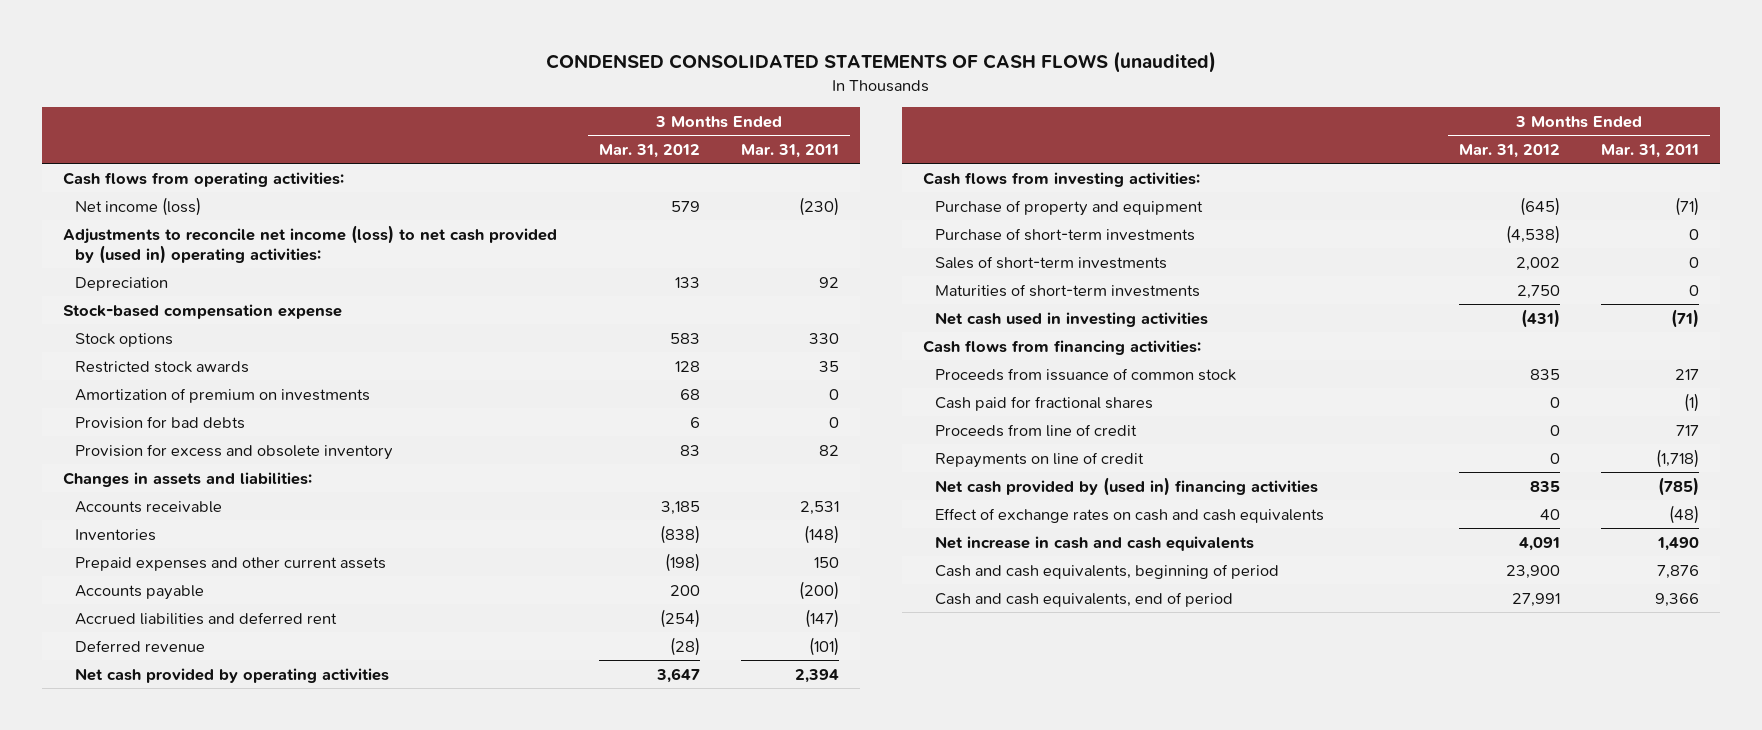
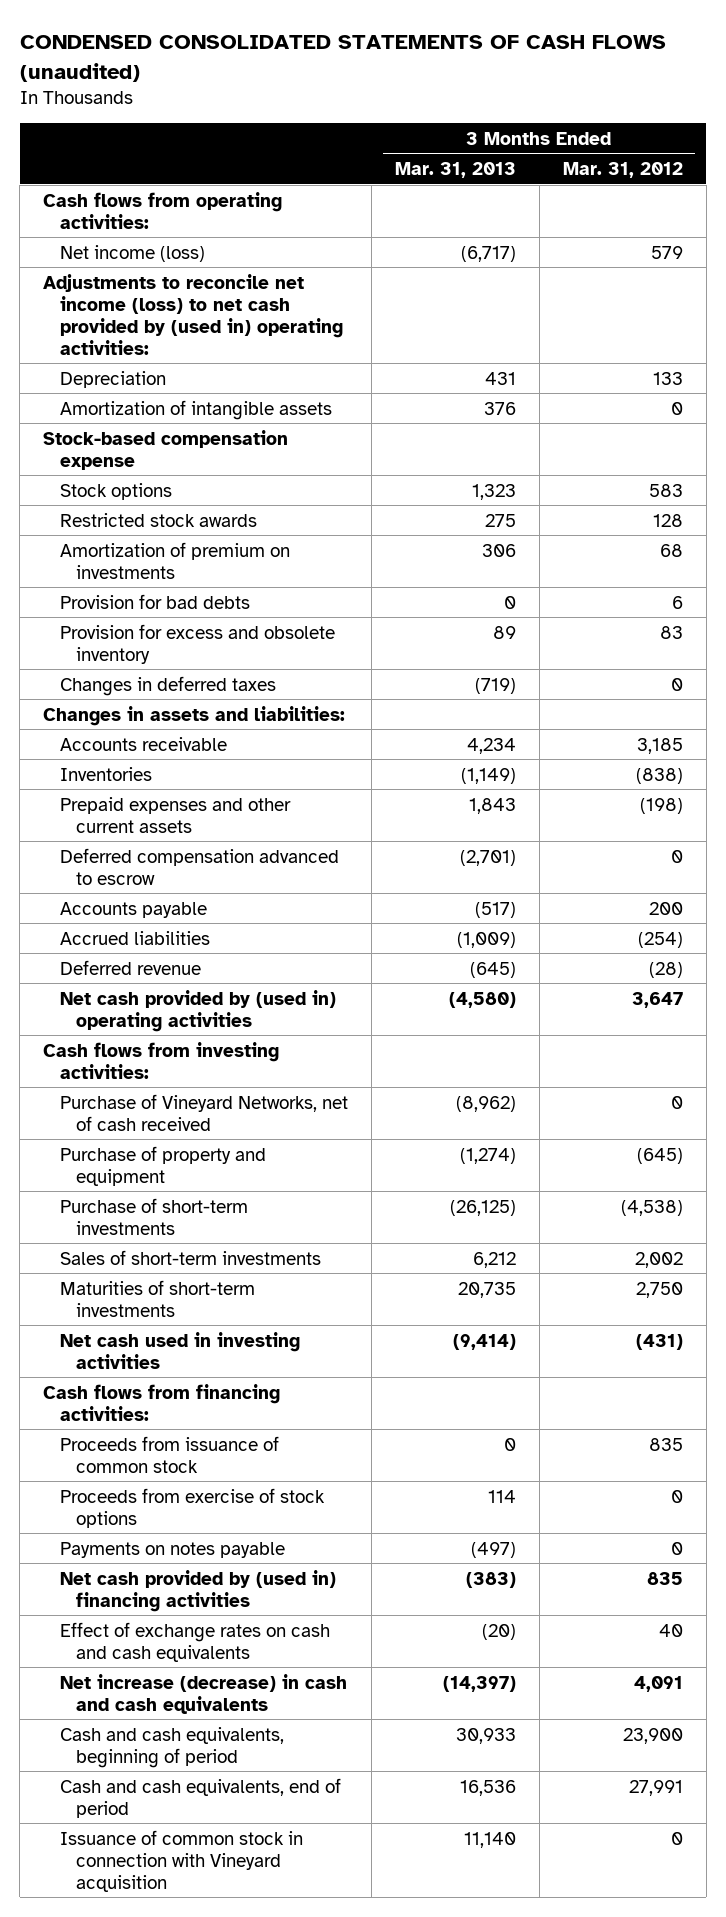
[741,144,840,159] Mar. 31, 2011 -> none
none -> [394,162,516,179] Mar. 31, 2013
none -> [59,399,332,420] Amortization of intangible assets
none -> [59,675,276,696] Changes in deferred taxes
none -> [59,847,339,885] Deferred compensation advanced to escrow
[75,611,338,625] Accrued liabilities and deferred rent -> [59,930,210,945] Accrued liabilities
[75,667,390,683] Net cash provided by operating activities -> [59,989,336,1032] Net cash provided by (used in) operating activities
none -> [59,1093,348,1131] Purchase of Vineyard Networks, net of cash received
[935,395,1154,411] Cash paid for fractional shares -> none
[935,423,1138,437] Proceeds from line of credit -> none
[935,451,1145,468] Repayments on line of credit -> none
none -> [59,1487,325,1528] Proceeds from exercise of stock options
none -> [59,1541,285,1558] Payments on notes payable
[935,535,1255,551] Net increase in cash and cash equivalents -> [59,1673,347,1714] Net increase (decrease) in cash and cash equivalents
none -> [59,1829,303,1892] Issuance of common stock in connection with Vineyard acquisition

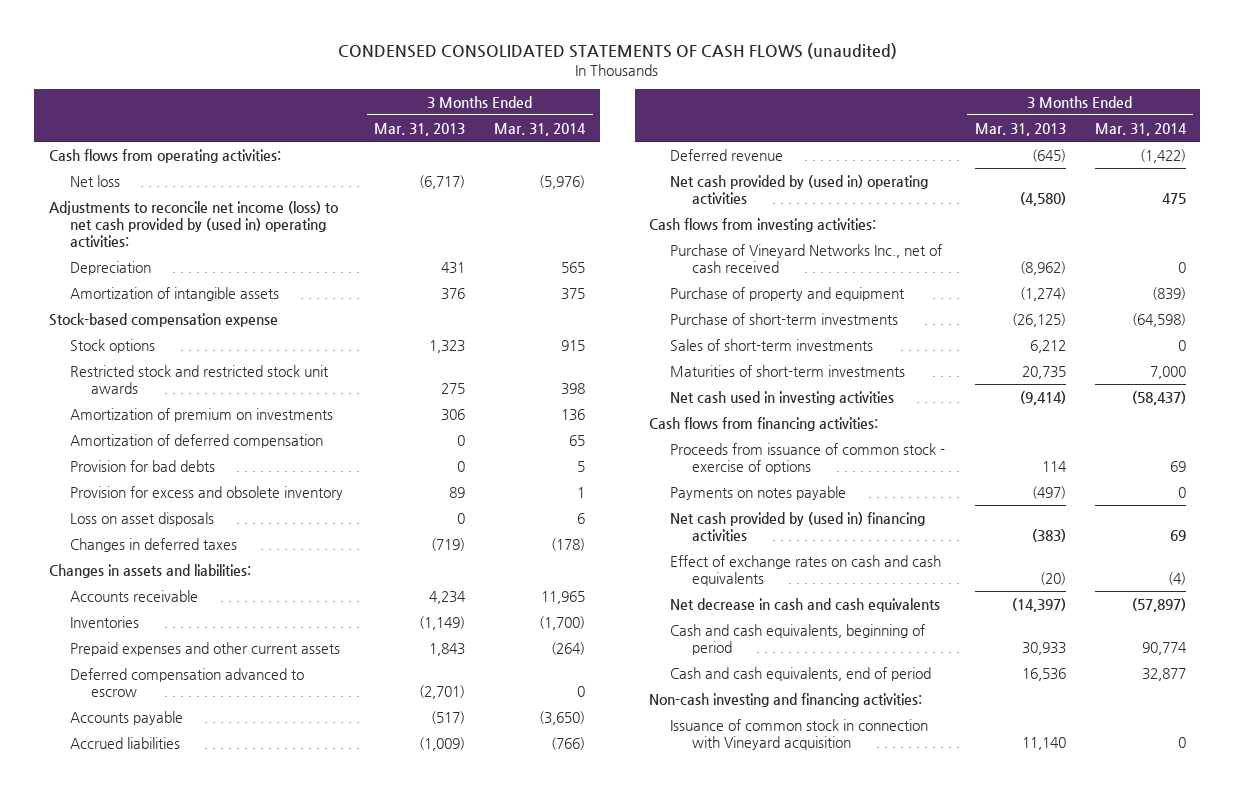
[562,162,683,179] Mar. 31, 2012 -> none
none -> [494,122,587,136] Mar. 31, 2014
[59,244,205,262] Net income (loss) -> [70,174,121,187] Net loss
[59,512,257,527] Restricted stock awards -> [70,364,330,394] Restricted stock and restricted stock unit awards
none -> [70,433,324,448] Amortization of deferred compensation
none -> [70,511,215,526] Loss on asset disposals
[59,1093,348,1131] Purchase of Vineyard Networks, net of cash received -> [670,243,943,273] Purchase of Vineyard Networks Inc., net of cash received
[59,1435,279,1473] Proceeds from issuance of common stock -> none
[59,1487,325,1528] Proceeds from exercise of stock options -> [670,442,946,474] Proceeds from issuance of common stock - exercise of options
[59,1673,347,1714] Net increase (decrease) in cash and cash equivalents -> [670,597,941,612] Net decrease in cash and cash equivalents
none -> [649,692,923,707] Non-cash investing and financing activities:

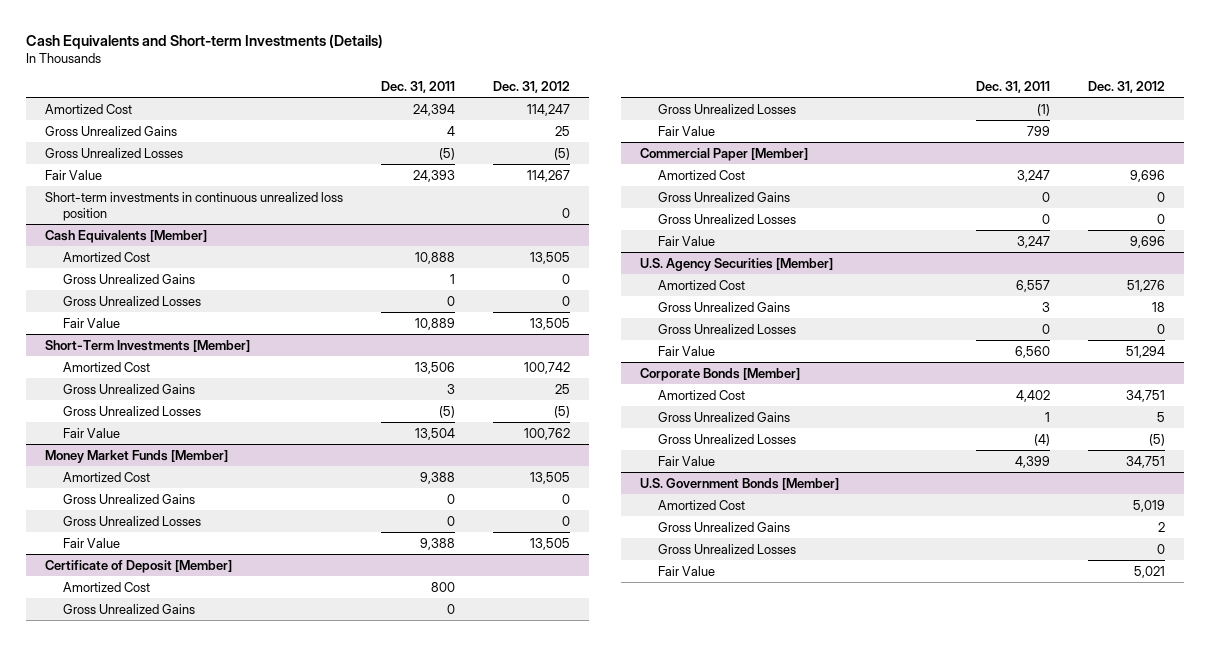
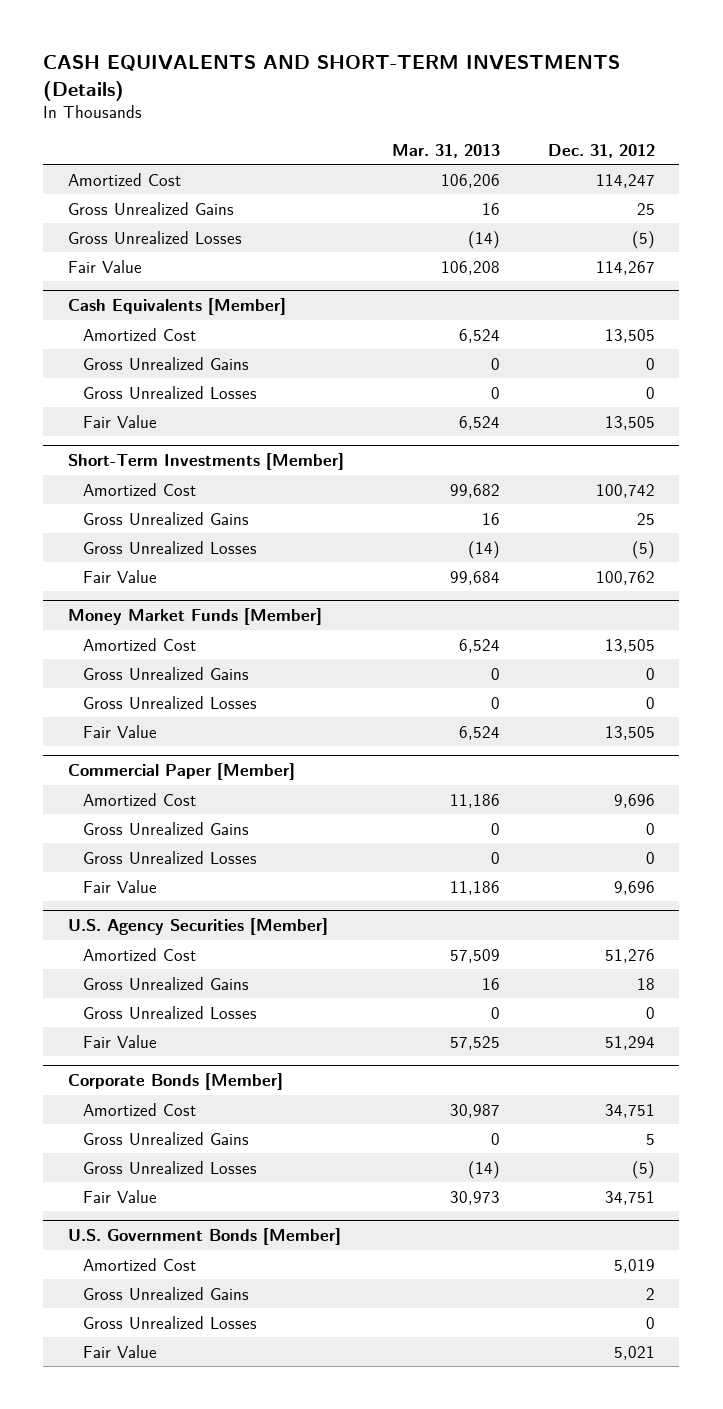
[25,33,383,49] Cash Equivalents and Short-term Investments (Details) -> [43,55,621,101] CASH EQUIVALENTS AND SHORT-TERM INVESTMENTS (Details)
[380,81,455,94] Dec. 31, 2011 -> none
none -> [391,143,500,158] Mar. 31, 2013
[44,191,343,221] Short-term investments in continuous unrealized loss position -> none
[44,559,232,573] Certificate of Deposit [Member] -> none
[62,581,150,592] Amortized Cost -> none
[62,603,195,614] Gross Unrealized Gains -> none
[657,103,796,114] Gross Unrealized Losses -> none
[657,125,715,136] Fair Value -> none

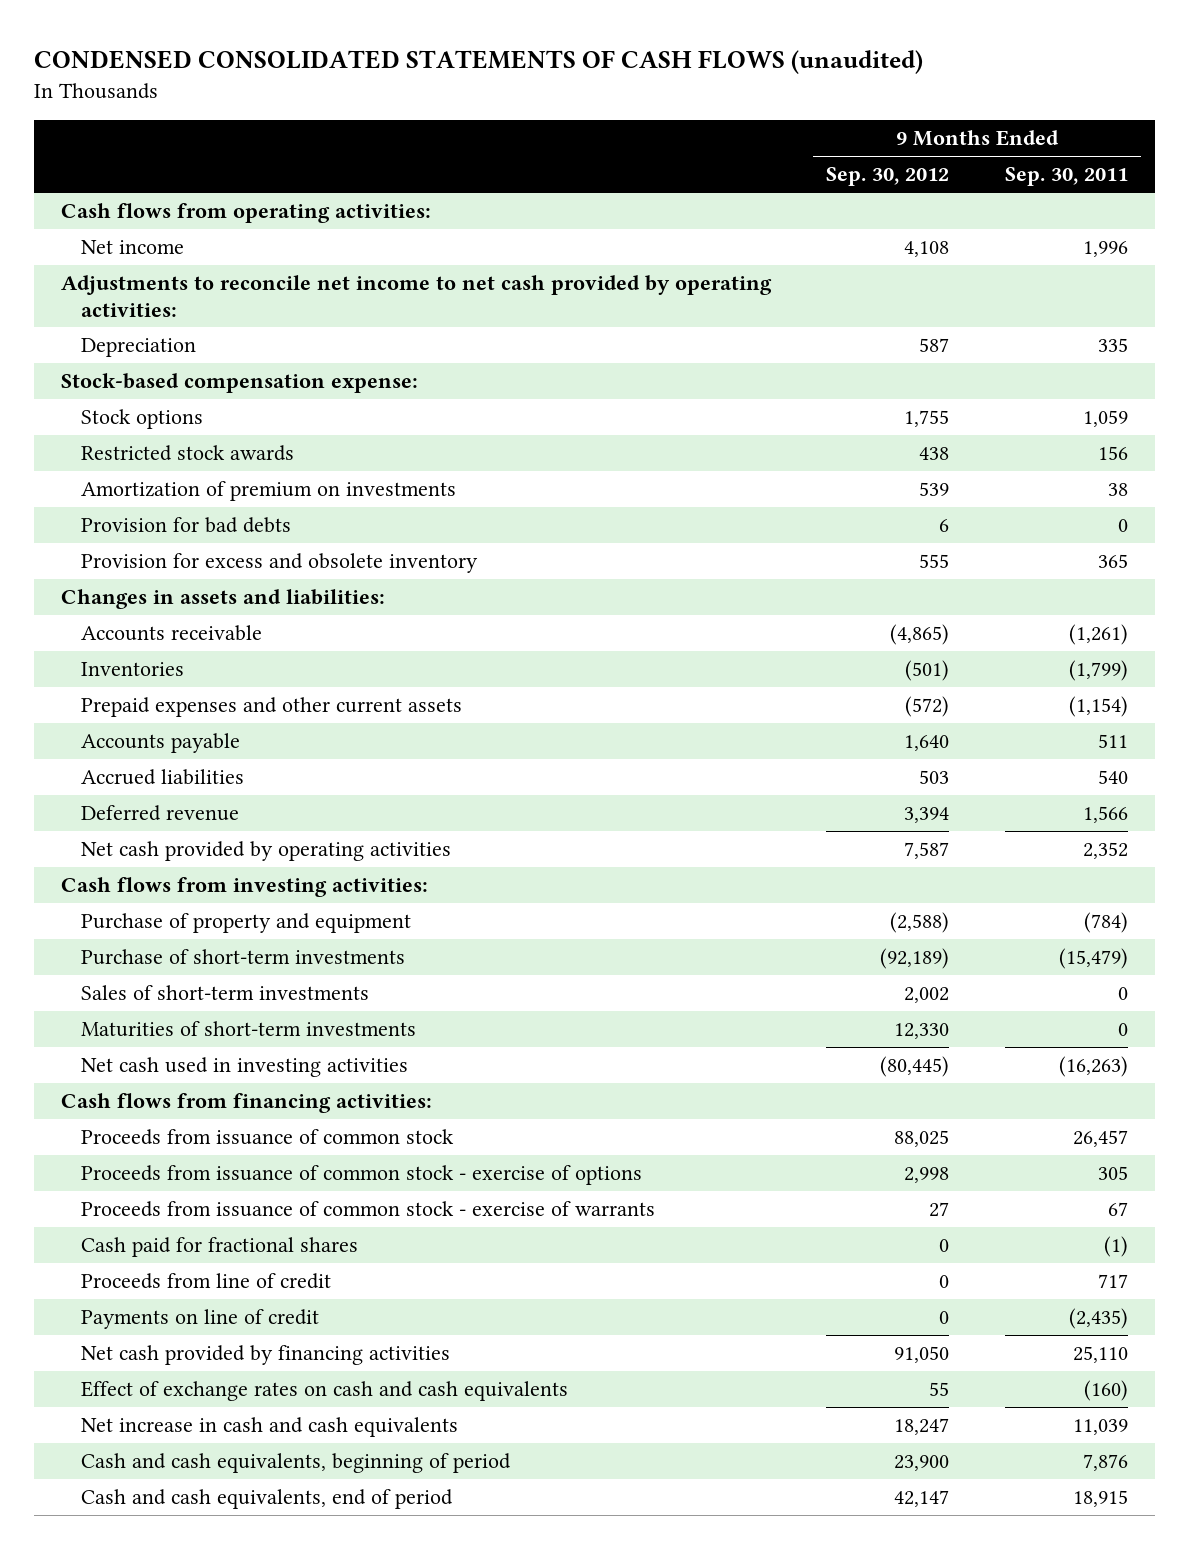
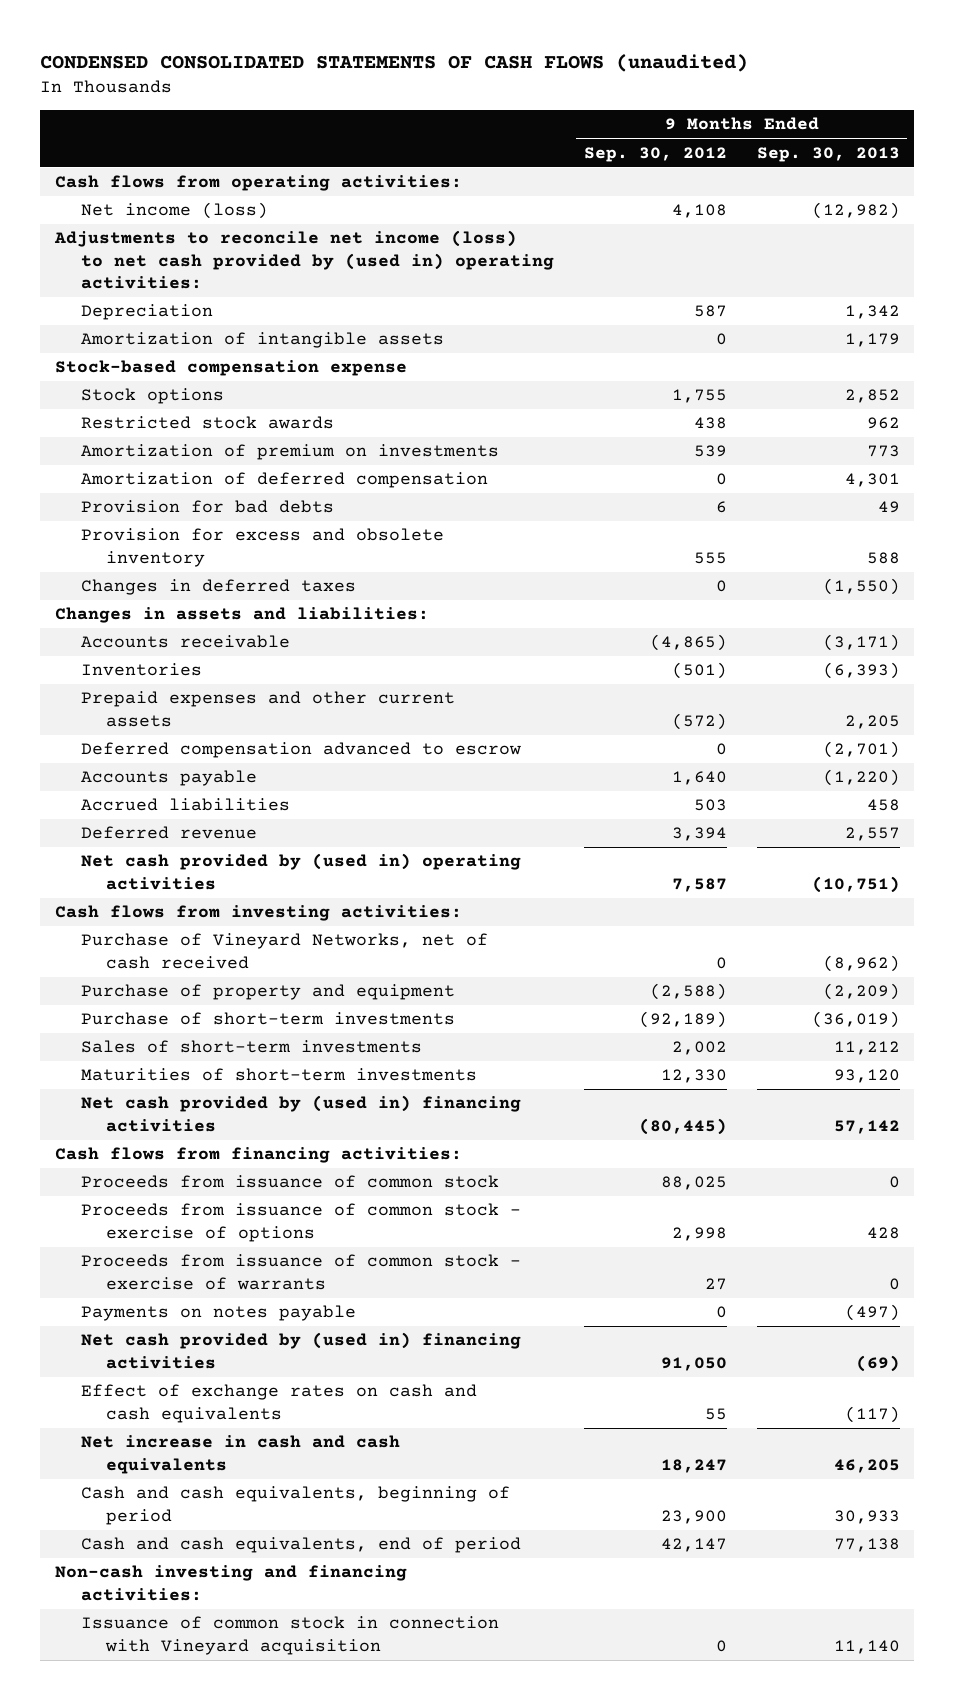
[1004,167,1128,187] Sep. 30, 2011 -> none
none -> [756,146,900,162] Sep. 30, 2013
[81,240,185,255] Net income -> [80,202,268,220] Net income (loss)
[61,275,773,317] Adjustments to reconcile net income to net cash provided by operating activities: -> [54,230,554,290] Adjustments to reconcile net income (loss) to net cash provided by (used in) operating activities:
none -> [80,332,444,349] Amortization of intangible assets
[61,373,419,394] Stock-based compensation expense: -> [55,360,408,377] Stock-based compensation expense
none -> [80,472,488,489] Amortization of deferred compensation
none -> [80,579,356,596] Changes in deferred taxes
none -> [80,742,521,759] Deferred compensation advanced to escrow
[81,841,452,862] Net cash provided by operating activities -> [80,853,521,890] Net cash provided by (used in) operating activities
none -> [80,933,488,969] Purchase of Vineyard Networks, net of cash received
[81,1057,409,1078] Net cash used in investing activities -> [80,1095,521,1132] Net cash provided by (used in) financing activities
[81,1237,359,1258] Cash paid for fractional shares -> none
[81,1273,332,1290] Proceeds from line of credit -> none
[81,1309,320,1330] Payments on line of credit -> none
none -> [80,1305,356,1322] Payments on notes payable
[81,1345,451,1366] Net cash provided by financing activities -> [80,1332,521,1369] Net cash provided by (used in) financing activities
none -> [55,1565,408,1601] Non-cash investing and financing activities:
none -> [80,1616,499,1655] Issuance of common stock in connection with Vineyard acquisition

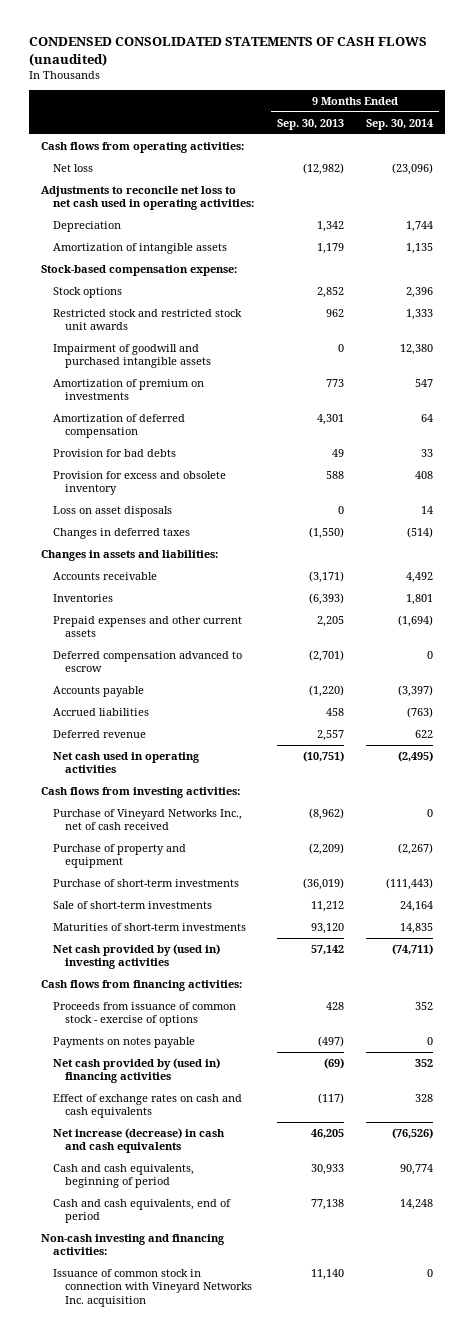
[583,146,727,162] Sep. 30, 2012 -> none
none -> [366,118,434,130] Sep. 30, 2014
[80,202,268,220] Net income (loss) -> [52,163,93,172] Net loss
[54,230,554,290] Adjustments to reconcile net income (loss) to net cash provided by (used in) operating activities: -> [40,185,254,211] Adjustments to reconcile net loss to net cash used in operating activities:
[55,360,408,377] Stock-based compensation expense -> [40,264,237,276] Stock-based compensation expense:
[80,416,334,430] Restricted stock awards -> [52,308,242,331] Restricted stock and restricted stock unit awards
none -> [52,343,212,369] Impairment of goodwill and purchased intangible assets
none -> [52,505,172,517] Loss on asset disposals
[80,853,521,890] Net cash provided by (used in) operating activities -> [52,751,200,774] Net cash used in operating activities
[80,933,488,969] Purchase of Vineyard Networks, net of cash received -> [52,808,242,831] Purchase of Vineyard Networks Inc., net of cash received
[80,1040,422,1054] Sales of short-term investments -> [52,900,212,909] Sale of short-term investments
[80,1095,521,1132] Net cash provided by (used in) financing activities -> [52,943,220,970] Net cash provided by (used in) investing activities
[80,1175,499,1189] Proceeds from issuance of common stock -> none
[80,1254,521,1290] Proceeds from issuance of common stock - exercise of warrants -> none
[80,1435,400,1474] Net increase in cash and cash equivalents -> [52,1127,225,1154] Net increase (decrease) in cash and cash equivalents
[80,1616,499,1655] Issuance of common stock in connection with Vineyard acquisition -> [52,1268,253,1308] Issuance of common stock in connection with Vineyard Networks Inc. acquisition

